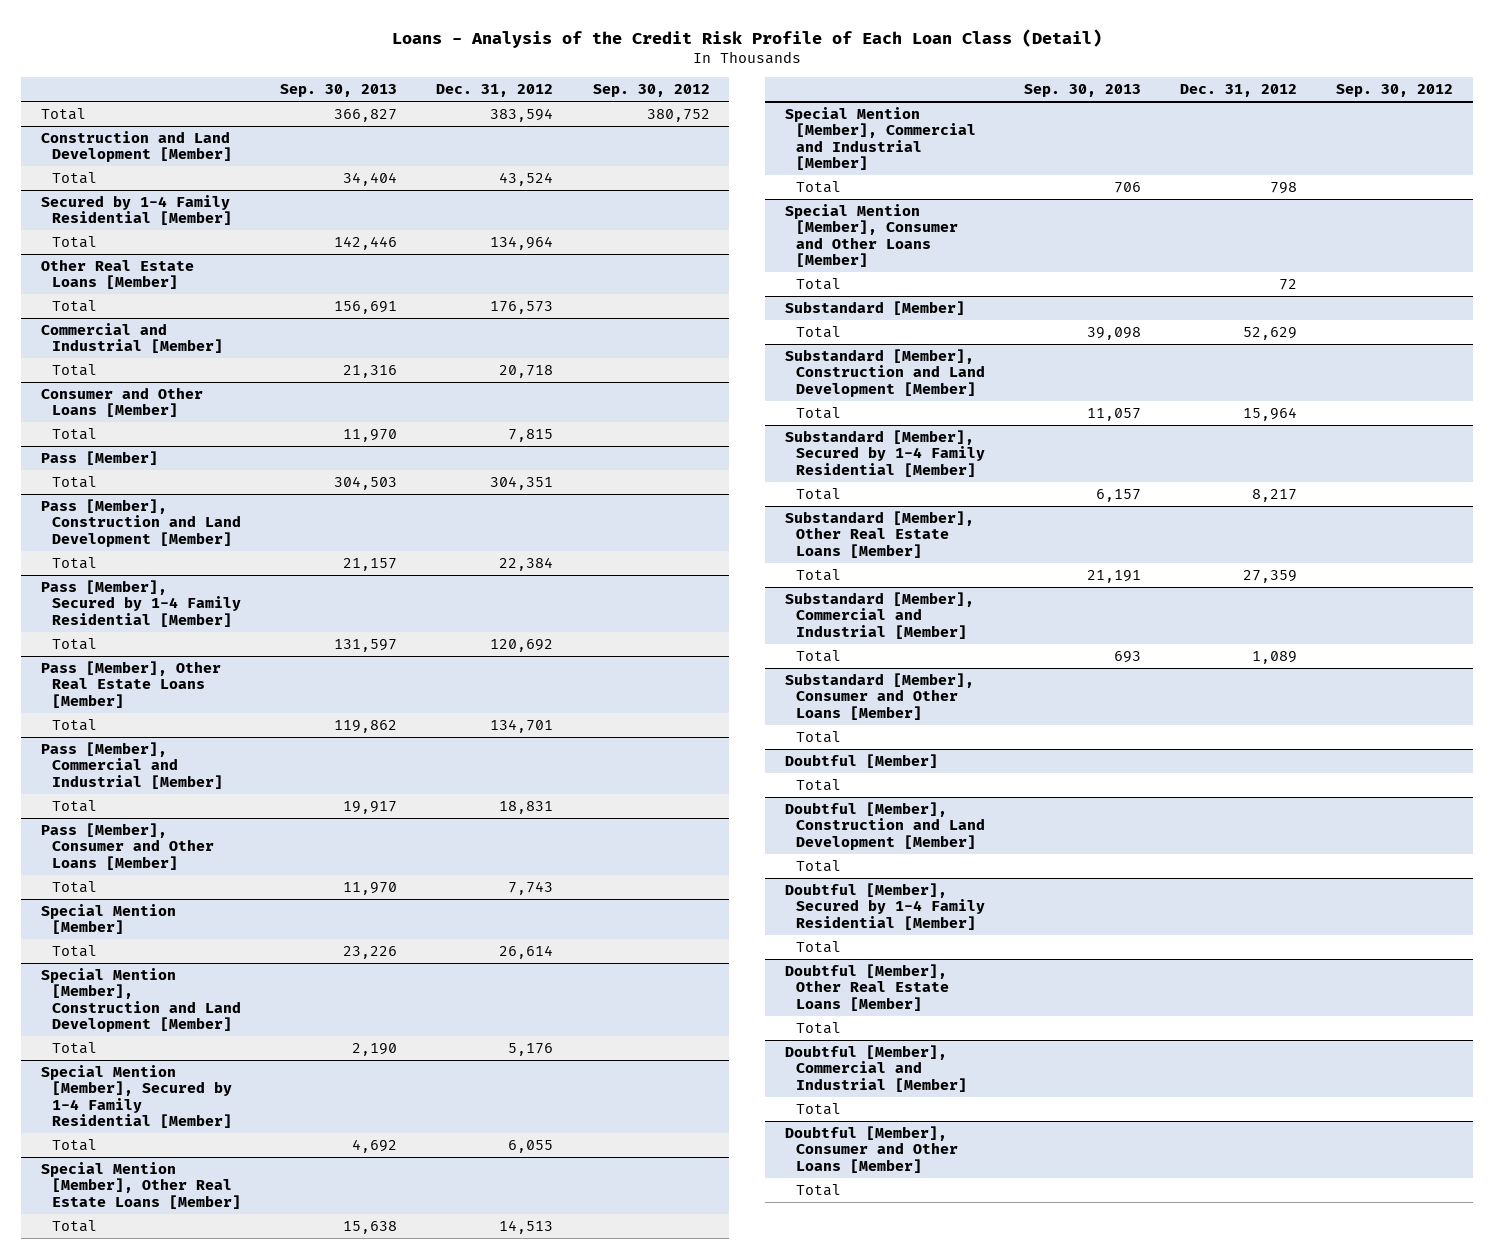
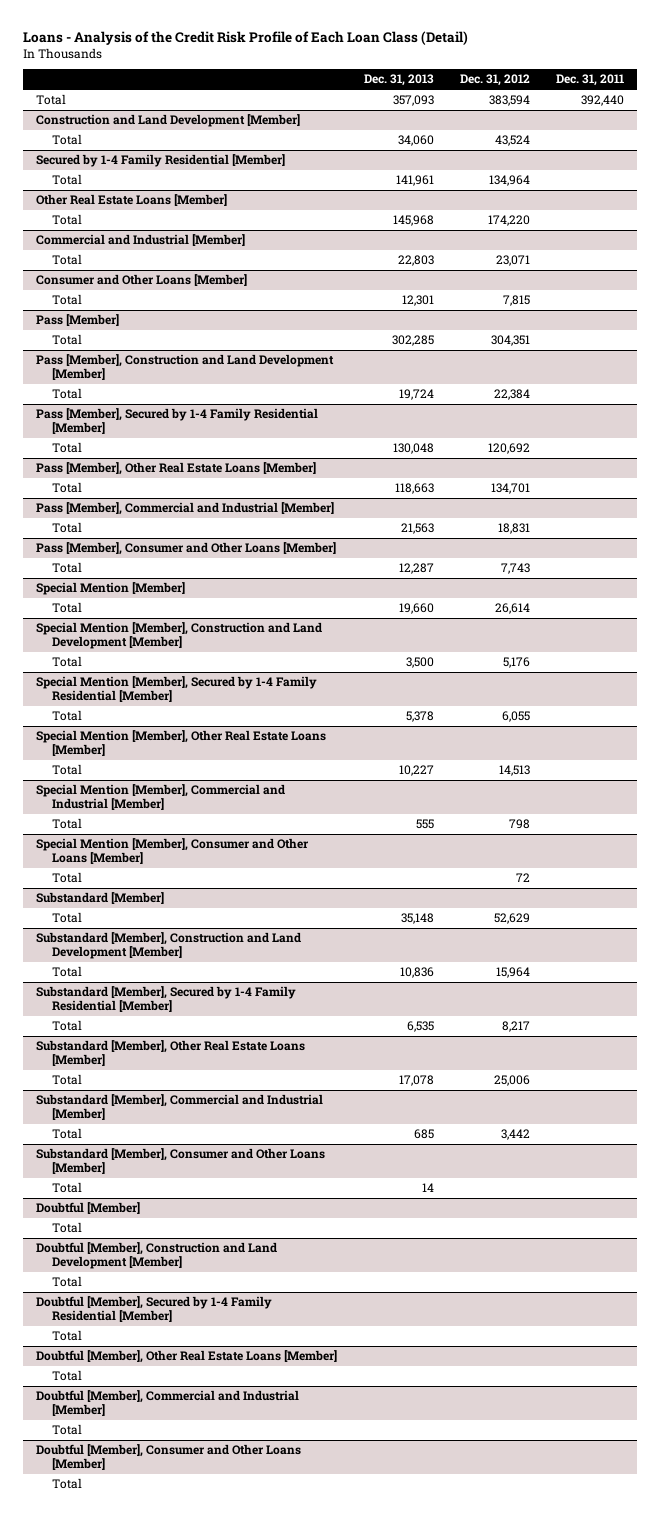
[280,84,398,98] Sep. 30, 2013 -> none
[592,84,710,98] Sep. 30, 2012 -> none
none -> [363,74,434,87] Dec. 31, 2013
none -> [555,74,624,87] Dec. 31, 2011
[490,300,554,314] 176,573 -> [487,215,530,227] 174,220
[499,364,554,378] 20,718 -> [495,255,530,267] 23,071
[1243,569,1298,583] 27,359 -> [493,1075,530,1087] 25,006
[1252,650,1298,664] 1,089 -> [500,1129,530,1141] 3,442

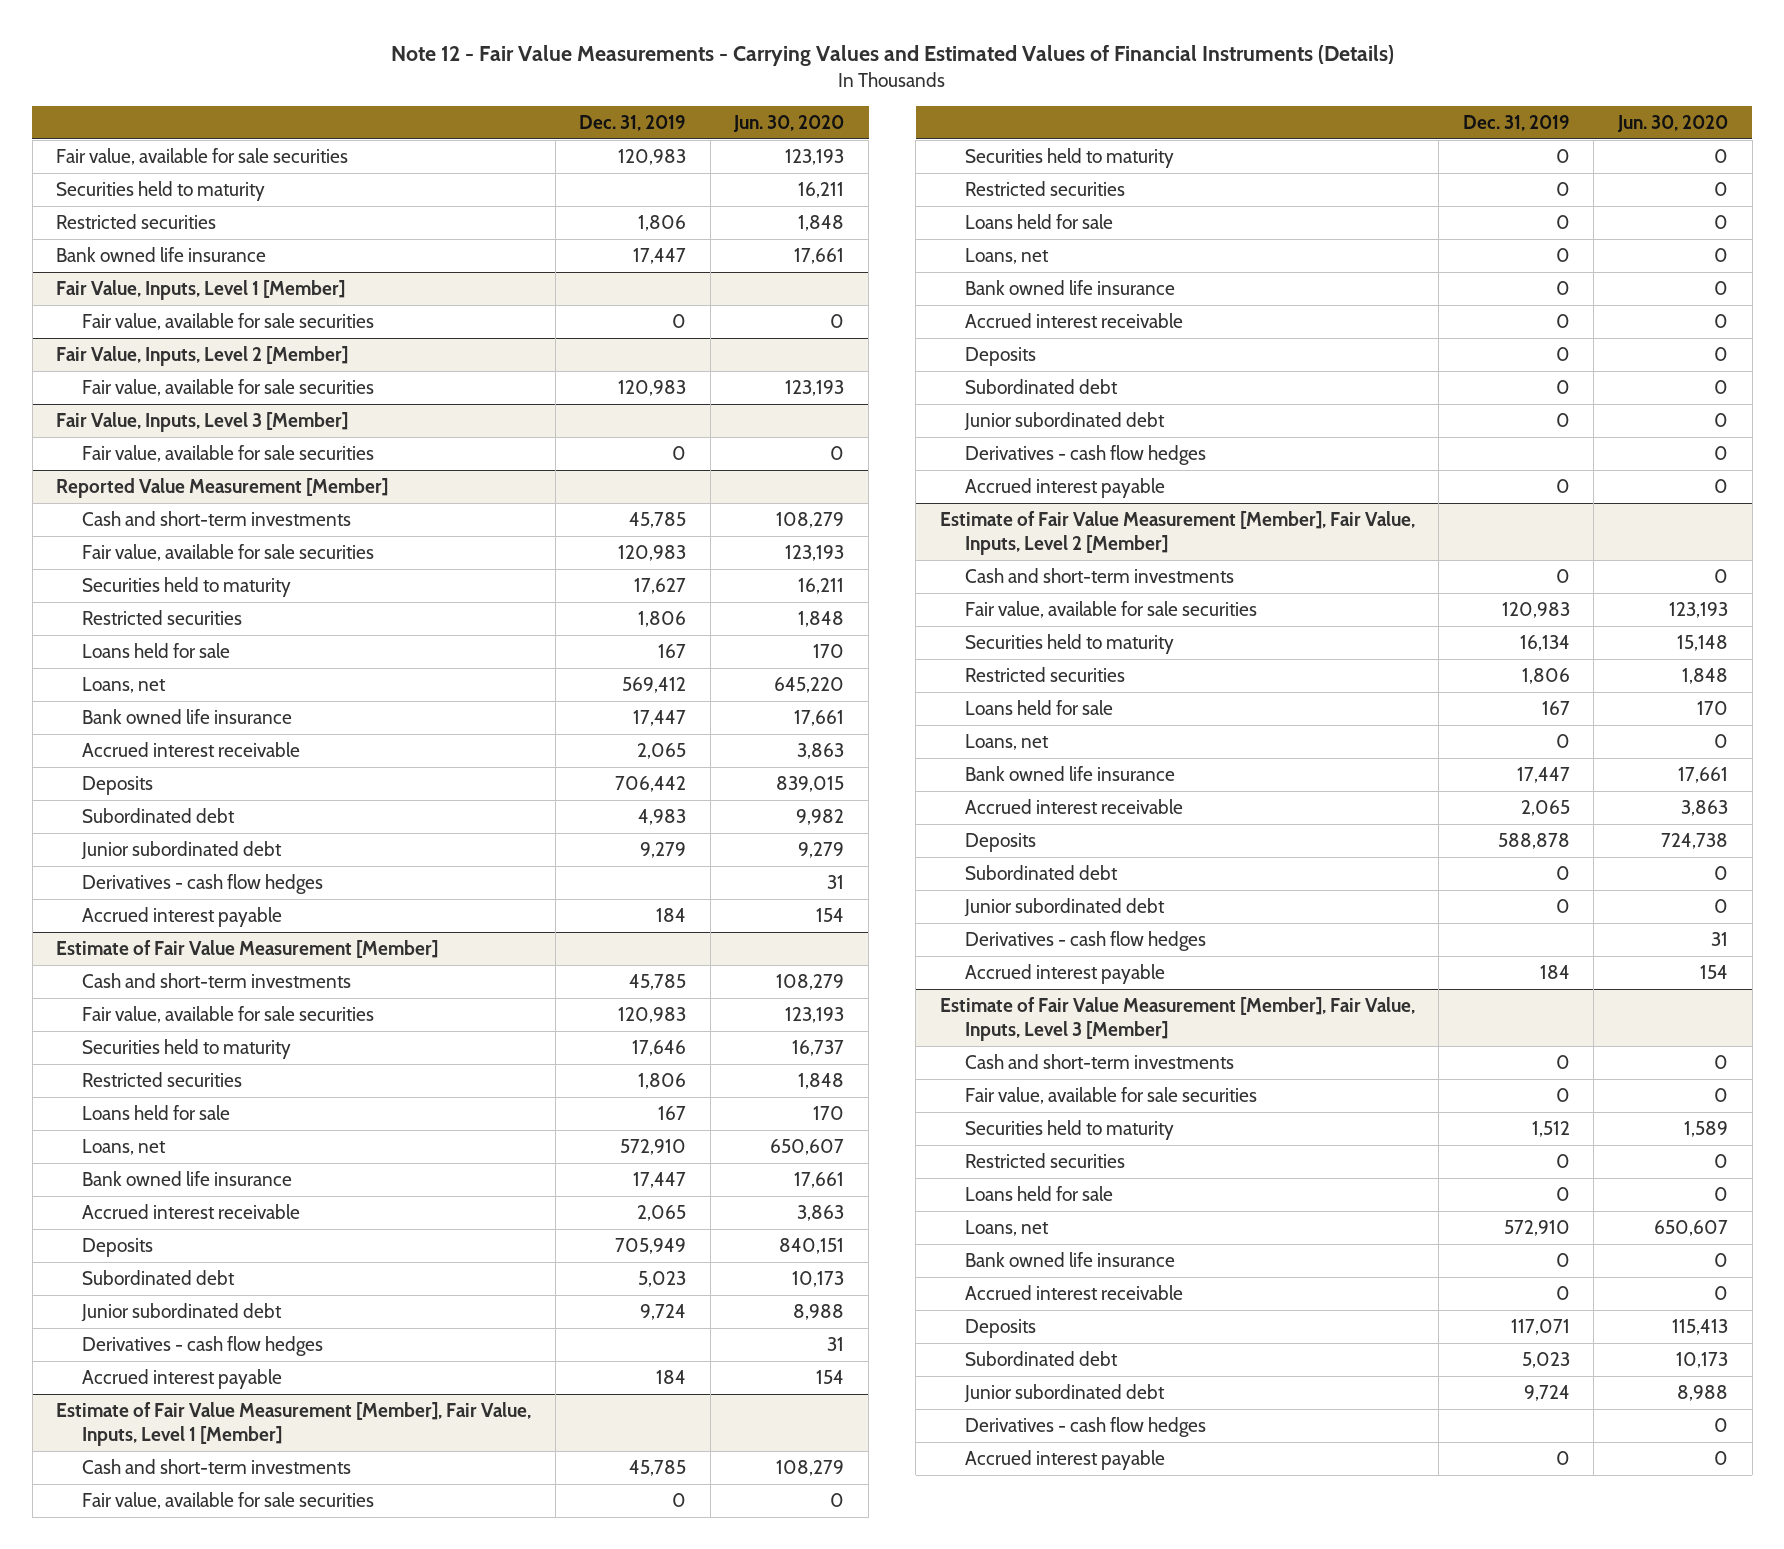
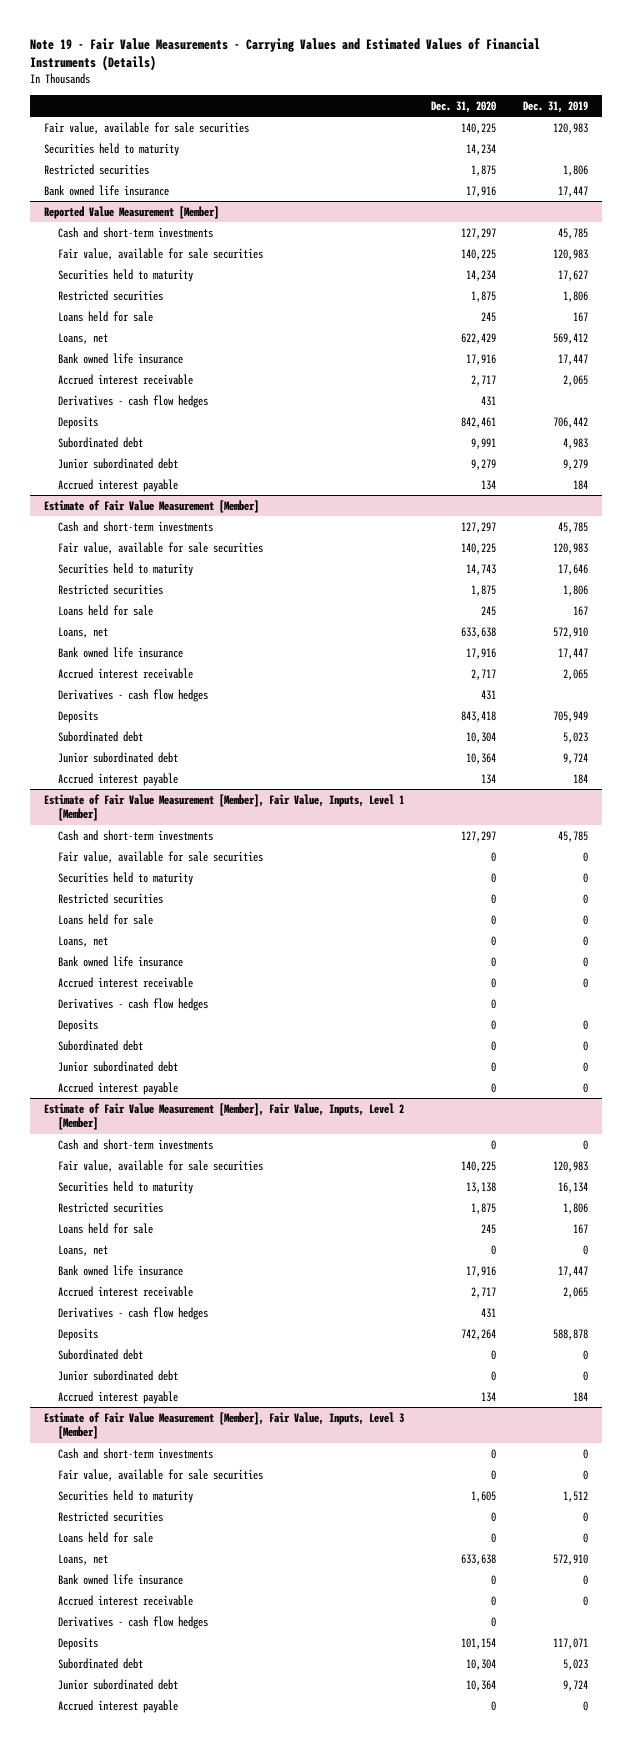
[391,45,1395,67] Note 12 - Fair Value Measurements - Carrying Values and Estimated Values of Financial Instruments (Details) -> [30,37,541,72] Note 19 - Fair Value Measurements - Carrying Values and Estimated Values of Financial Instruments (Details)
[733,114,845,132] Jun. 30, 2020 -> none
none -> [431,100,497,113] Dec. 31, 2020
[56,280,346,301] Fair Value, Inputs, Level 1 [Member] -> none
[81,313,374,331] Fair value, available for sale securities -> none
[56,346,349,367] Fair Value, Inputs, Level 2 [Member] -> none
[81,379,374,397] Fair value, available for sale securities -> none
[56,412,349,433] Fair Value, Inputs, Level 3 [Member] -> none
[81,445,374,463] Fair value, available for sale securities -> none
[81,874,323,895] Derivatives - cash flow hedges -> [58,394,209,408] Derivatives - cash flow hedges
[81,1336,323,1357] Derivatives - cash flow hedges -> [58,688,209,702] Derivatives - cash flow hedges
[965,445,1207,466] Derivatives - cash flow hedges -> [58,997,209,1011] Derivatives - cash flow hedges
[965,931,1207,952] Derivatives - cash flow hedges -> [58,1306,209,1320] Derivatives - cash flow hedges
[965,1417,1207,1438] Derivatives - cash flow hedges -> [58,1615,209,1629] Derivatives - cash flow hedges

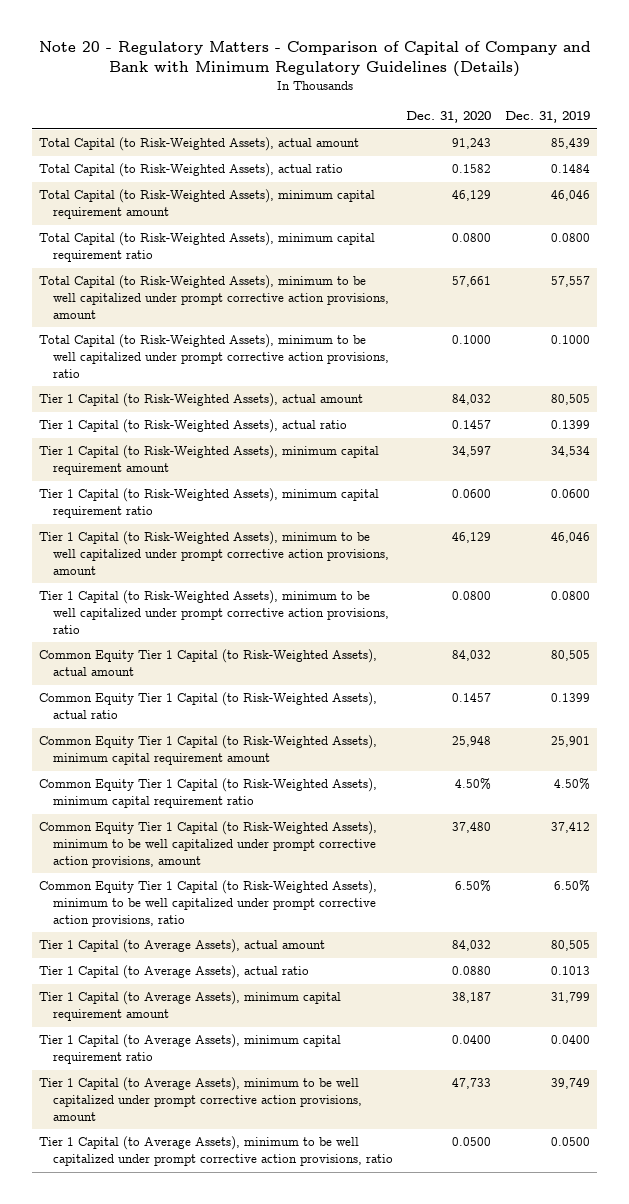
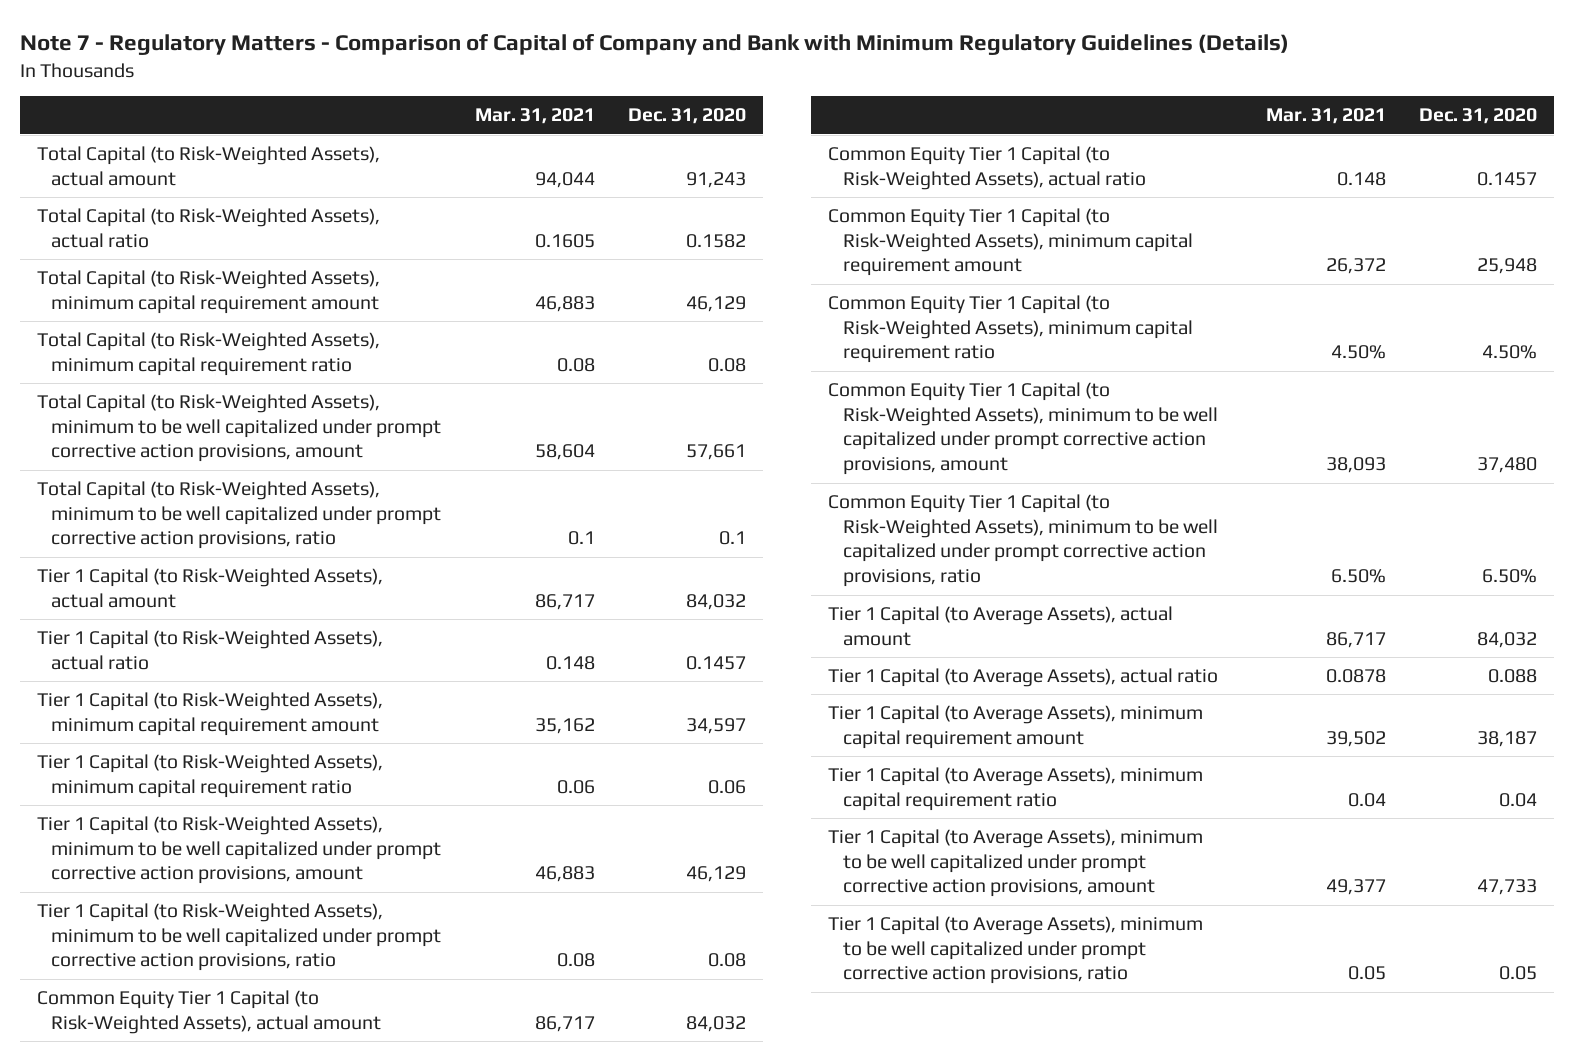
[38,41,591,78] Note 20 - Regulatory Matters - Comparison of Capital of Company and Bank with Minimum Regulatory Guidelines (Details) -> [20,34,1290,56] Note 7 - Regulatory Matters - Comparison of Capital of Company and Bank with Minimum Regulatory Guidelines (Details)
[505,111,591,124] Dec. 31, 2019 -> none
none -> [474,108,595,125] Mar. 31, 2021
[452,233,492,243] 0.0800 -> [707,357,746,372] 0.08
[452,335,492,345] 0.1000 -> [718,531,746,546] 0.1
[452,489,492,499] 0.0600 -> [707,779,746,794] 0.06
[452,591,492,601] 0.0800 -> [707,953,746,968] 0.08
[452,966,492,976] 0.0880 -> [1488,669,1538,684] 0.088
[452,1035,492,1045] 0.0400 -> [1499,792,1538,807] 0.04
[452,1137,492,1147] 0.0500 -> [1499,966,1538,981] 0.05

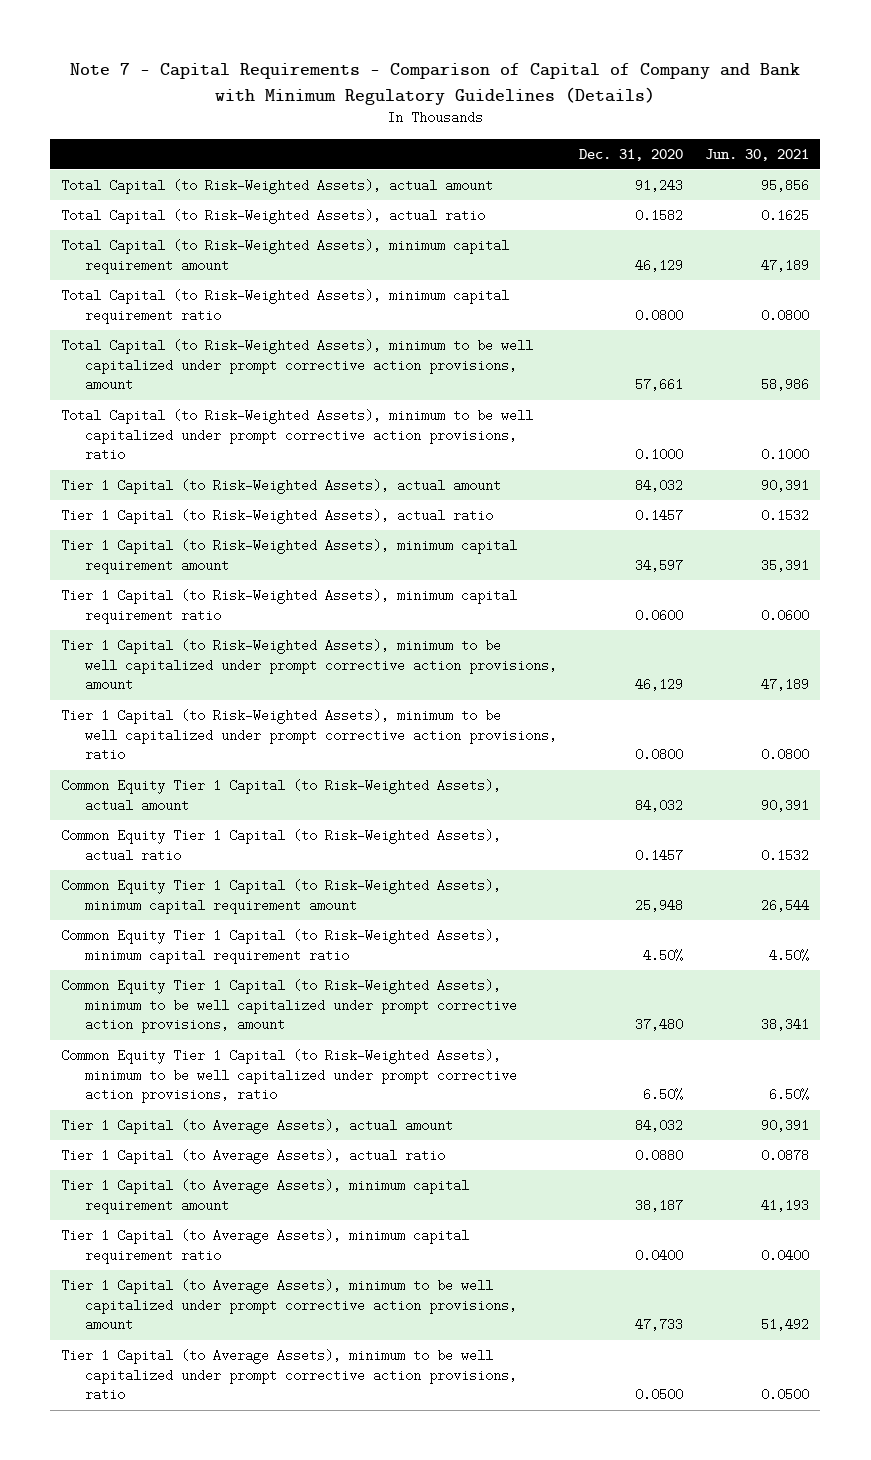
[20,34,1290,56] Note 7 - Regulatory Matters - Comparison of Capital of Company and Bank with Minimum Regulatory Guidelines (Details) -> [70,63,801,105] Note 7 - Capital Requirements - Comparison of Capital of Company and Bank with Minimum Regulatory Guidelines (Details)
[474,108,595,125] Mar. 31, 2021 -> none
none -> [705,148,810,161] Jun. 30, 2021
[707,357,746,372] 0.08 -> [635,308,684,322] 0.0800
[718,531,746,546] 0.1 -> [635,448,684,462] 0.1000
[707,779,746,794] 0.06 -> [635,608,684,622] 0.0600
[707,953,746,968] 0.08 -> [635,748,684,762] 0.0800
[1488,669,1538,684] 0.088 -> [635,1149,684,1163] 0.0880
[1499,792,1538,807] 0.04 -> [635,1248,684,1262] 0.0400
[1499,966,1538,981] 0.05 -> [635,1388,684,1402] 0.0500

